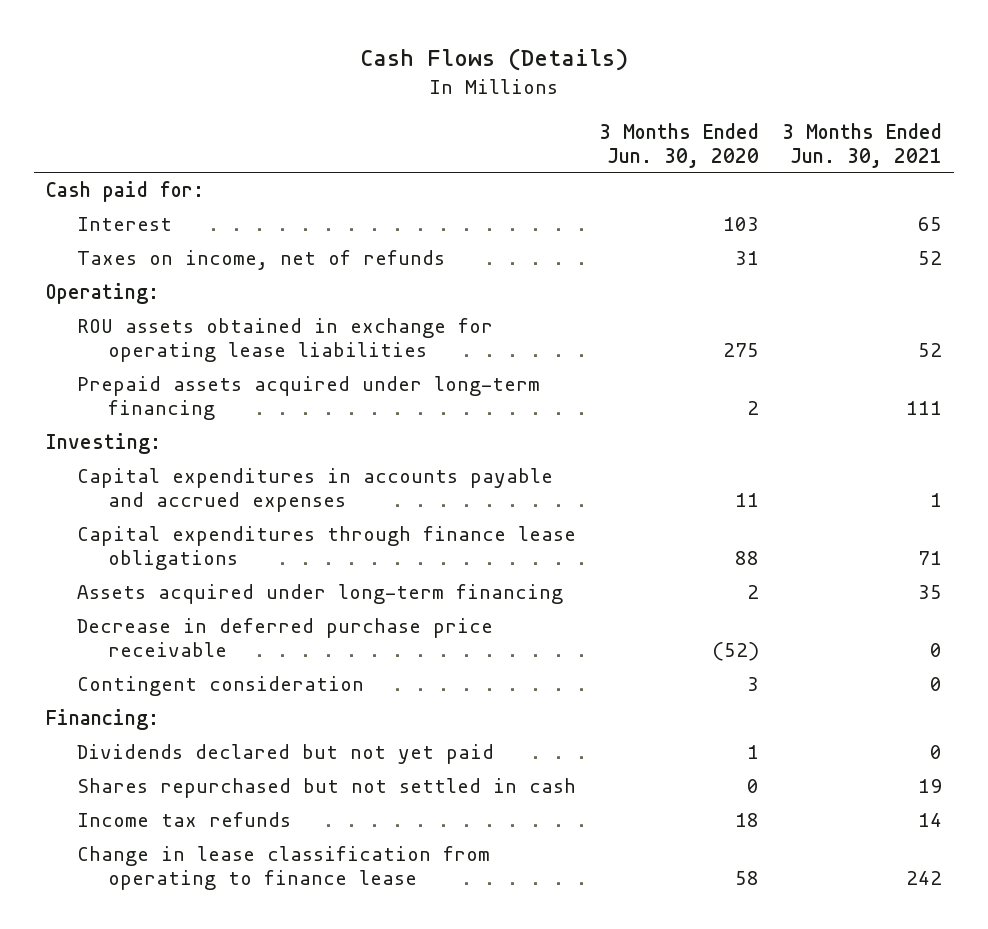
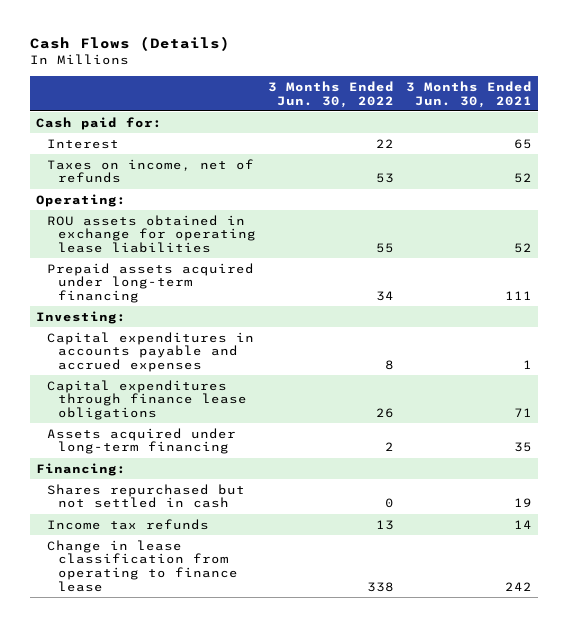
[599,122,760,168] 3 Months Ended Jun. 30, 2020 -> none
none -> [268,80,395,108] 3 Months Ended Jun. 30, 2022
[76,618,493,658] Decrease in deferred purchase price receivable -> none
[76,676,364,697] Contingent consideration -> none
[76,744,494,765] Dividends declared but not yet paid -> none

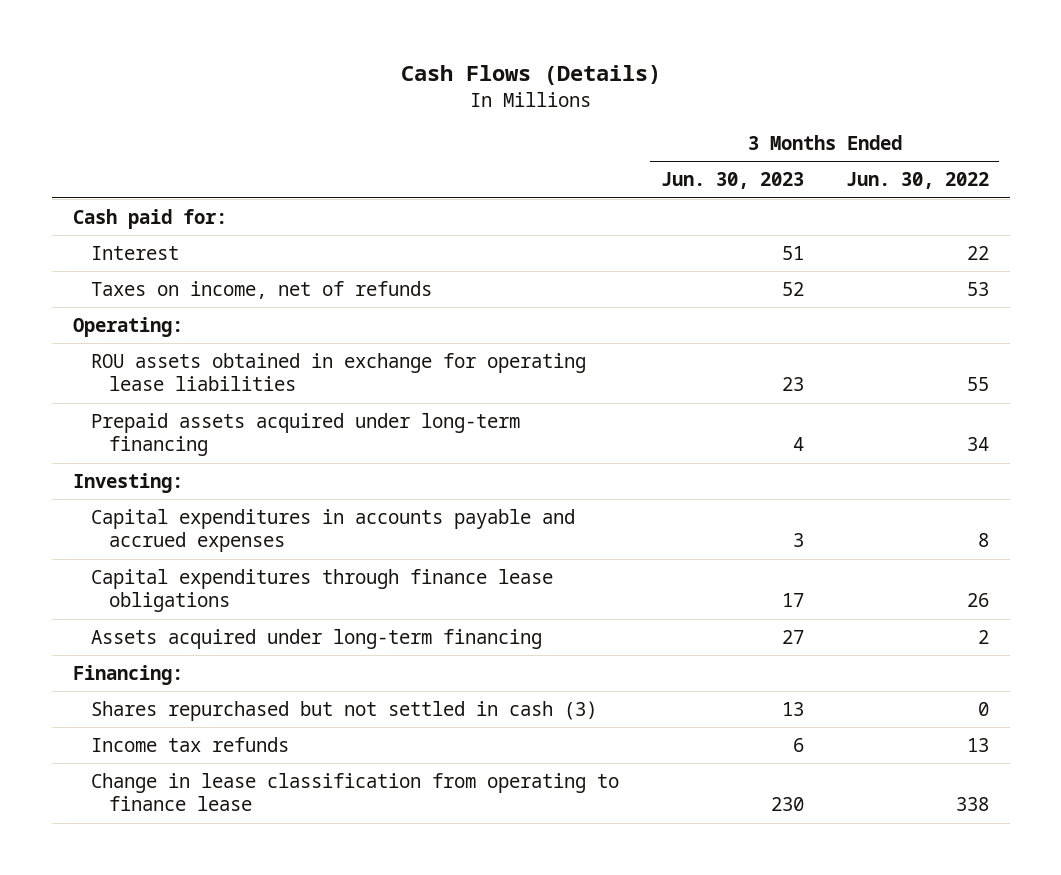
[406,80,533,108] 3 Months Ended Jun. 30, 2021 -> none
none -> [660,172,804,190] Jun. 30, 2023
[46,483,245,509] Shares repurchased but not settled in cash -> [90,700,597,721] Shares repurchased but not settled in cash (3)

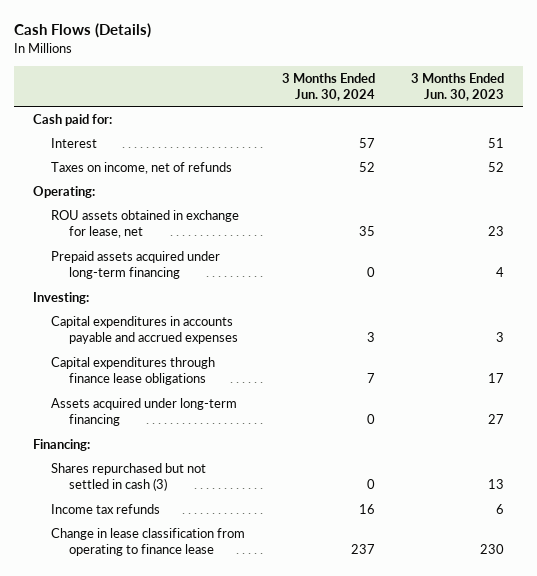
[845,172,989,190] Jun. 30, 2022 -> none
none -> [281,72,375,101] 3 Months Ended Jun. 30, 2024
[90,352,586,392] ROU assets obtained in exchange for operating lease liabilities -> [50,209,239,239] ROU assets obtained in exchange for lease, net

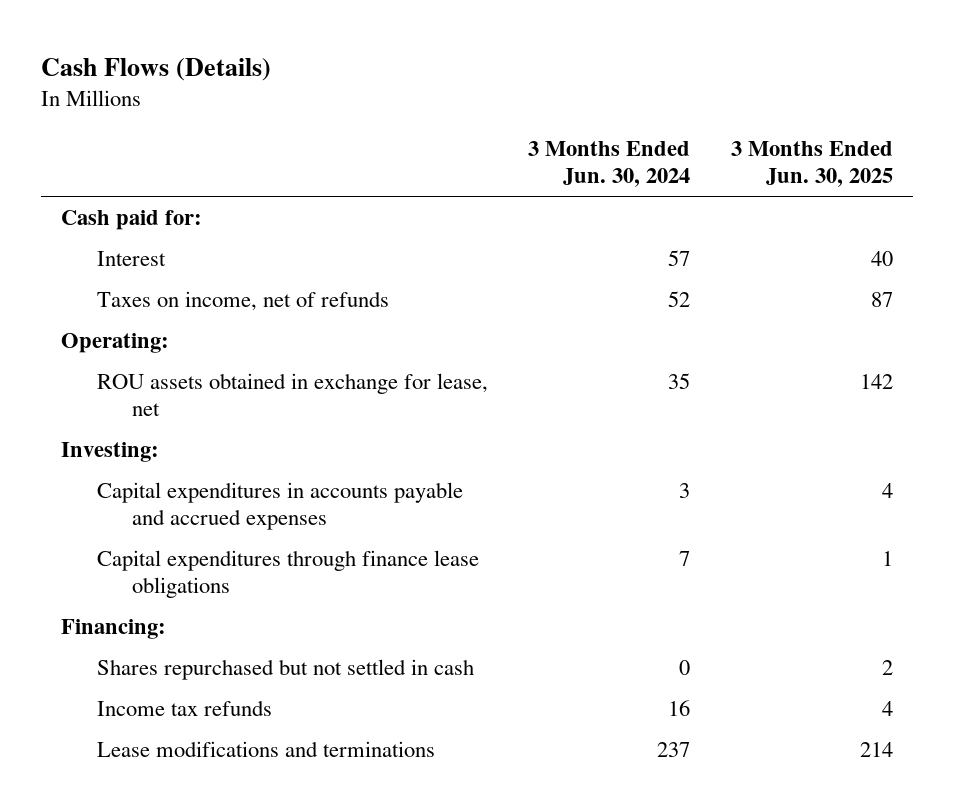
[411,72,505,101] 3 Months Ended Jun. 30, 2023 -> none
none -> [730,141,893,188] 3 Months Ended Jun. 30, 2025
[50,250,220,280] Prepaid assets acquired under long-term financing -> none
[50,397,237,427] Assets acquired under long-term financing -> none
[50,462,206,492] Shares repurchased but not settled in cash (3) -> [96,658,474,680] Shares repurchased but not settled in cash
[50,527,245,557] Change in lease classification from operating to finance lease -> [96,740,435,757] Lease modifications and terminations

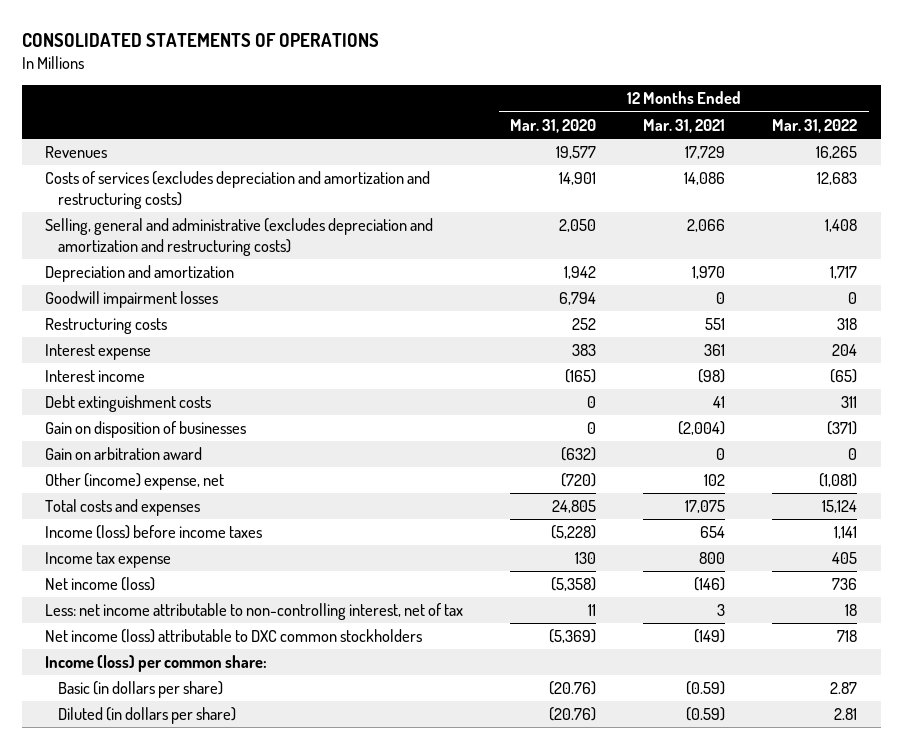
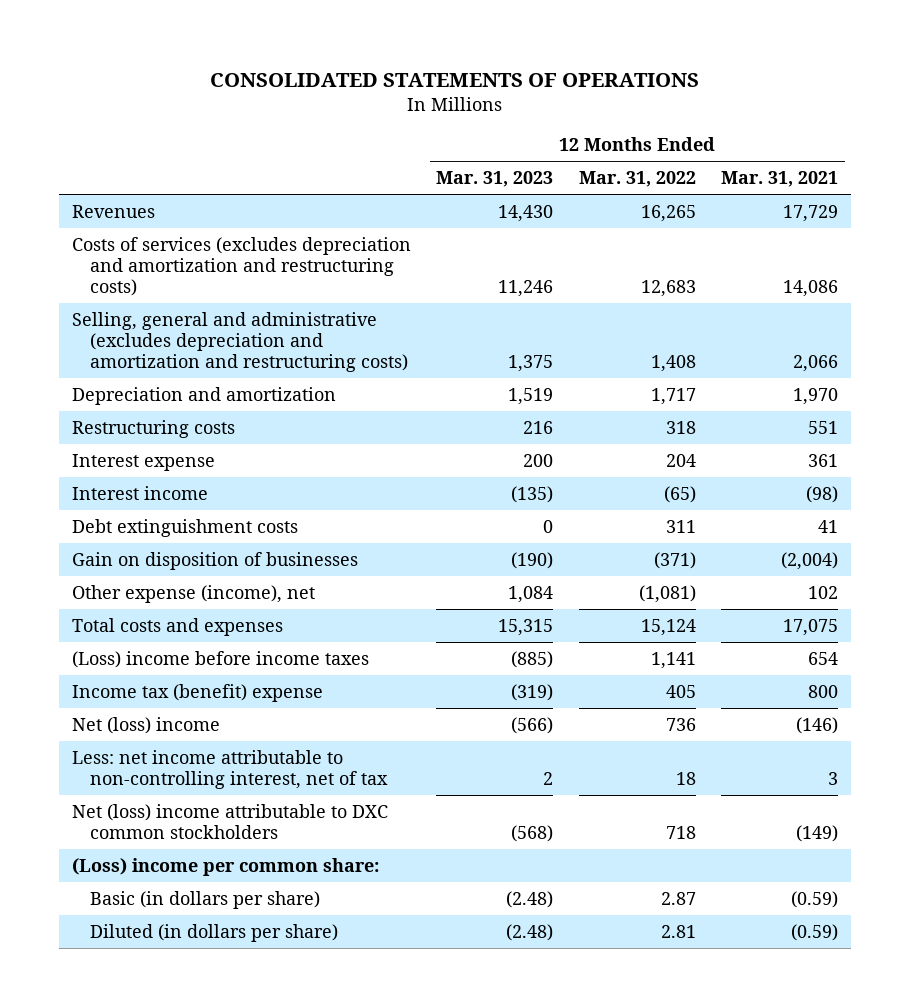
[510,118,597,133] Mar. 31, 2020 -> none
none -> [436,171,554,188] Mar. 31, 2023
[45,291,219,309] Goodwill impairment losses -> none
[45,447,203,461] Gain on arbitration award -> none
[45,473,225,491] Other (income) expense, net -> [71,584,315,603] Other expense (income), net
[45,525,263,540] Income (loss) before income taxes -> [71,650,369,668] (Loss) income before income taxes
[45,552,172,569] Income tax expense -> [71,683,323,702] Income tax (benefit) expense
[45,577,156,592] Net income (loss) -> [71,716,220,734] Net (loss) income
[45,629,423,644] Net income (loss) attributable to DXC common stockholders -> [71,803,388,840] Net (loss) income attributable to DXC common stockholders
[45,655,268,673] Income (loss) per common share: -> [71,857,379,876] (Loss) income per common share:

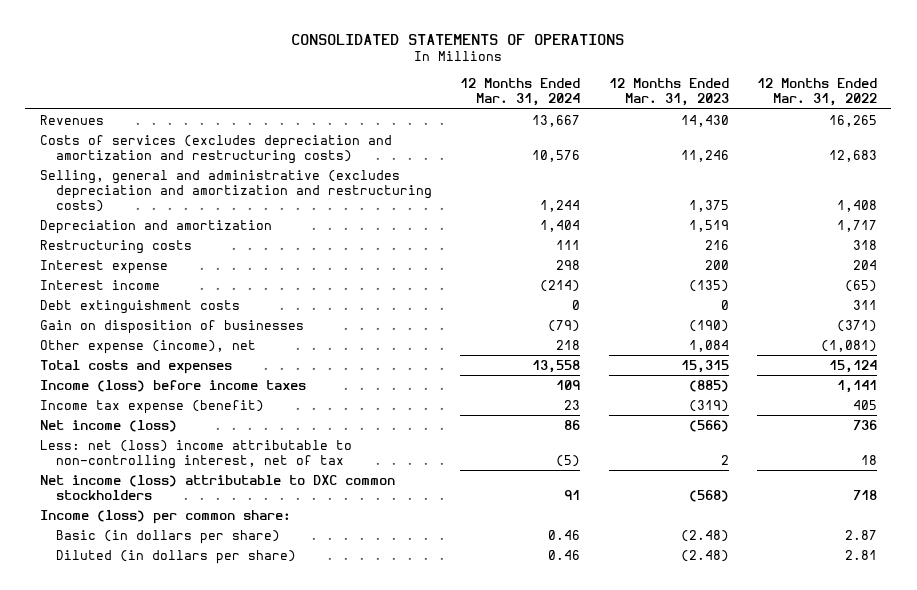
[721,171,839,188] Mar. 31, 2021 -> none
none -> [460,78,581,107] 12 Months Ended Mar. 31, 2024
[71,650,369,668] (Loss) income before income taxes -> [39,379,306,392] Income (loss) before income taxes
[71,683,323,702] Income tax (benefit) expense -> [39,399,264,414] Income tax expense (benefit)
[71,716,220,734] Net (loss) income -> [39,419,177,432] Net income (loss)
[71,749,388,790] Less: net income attributable to non-controlling interest, net of tax -> [39,439,352,469] Less: net (loss) income attributable to non-controlling interest, net of tax
[71,803,388,840] Net (loss) income attributable to DXC common stockholders -> [39,474,395,500] Net income (loss) attributable to DXC common stockholders
[71,857,379,876] (Loss) income per common share: -> [39,509,291,524] Income (loss) per common share:

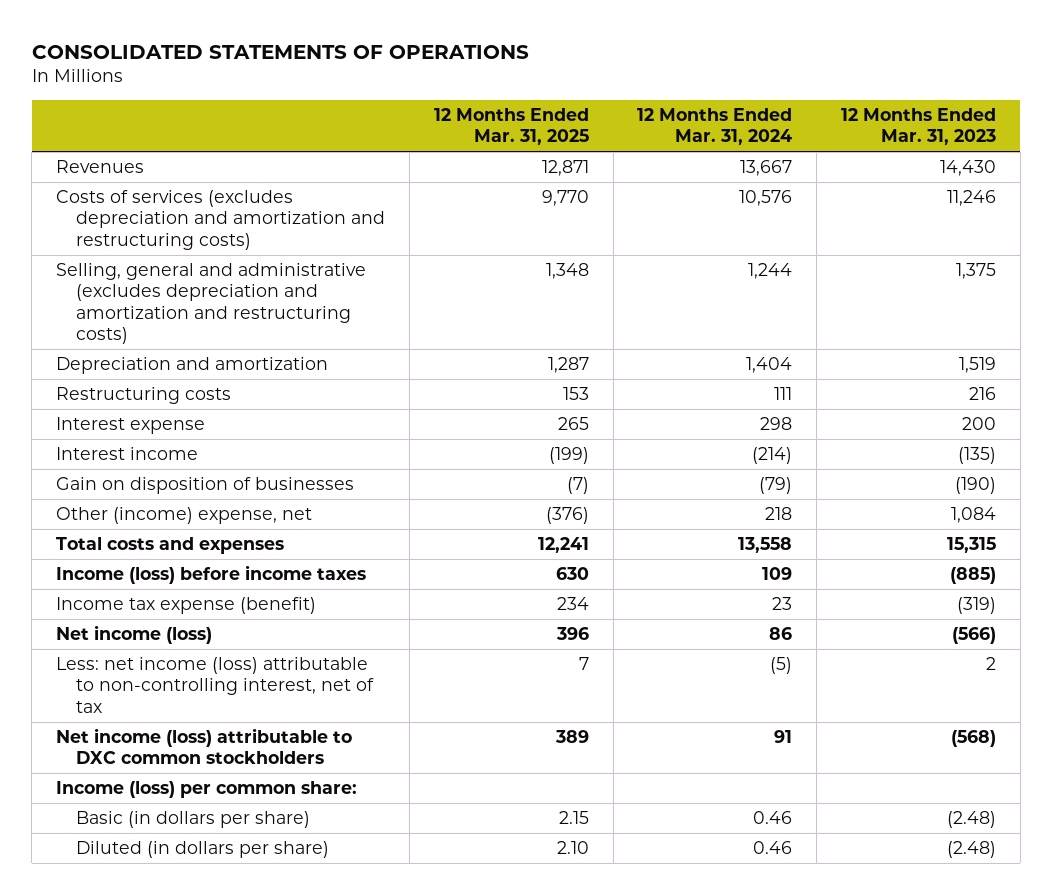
[756,78,877,107] 12 Months Ended Mar. 31, 2022 -> none
none -> [433,107,589,146] 12 Months Ended Mar. 31, 2025
[39,299,240,314] Debt extinguishment costs -> none
[39,339,256,354] Other expense (income), net -> [56,507,313,525] Other (income) expense, net
[39,439,352,469] Less: net (loss) income attributable to non-controlling interest, net of tax -> [56,657,375,713] Less: net income (loss) attributable to non-controlling interest, net of tax

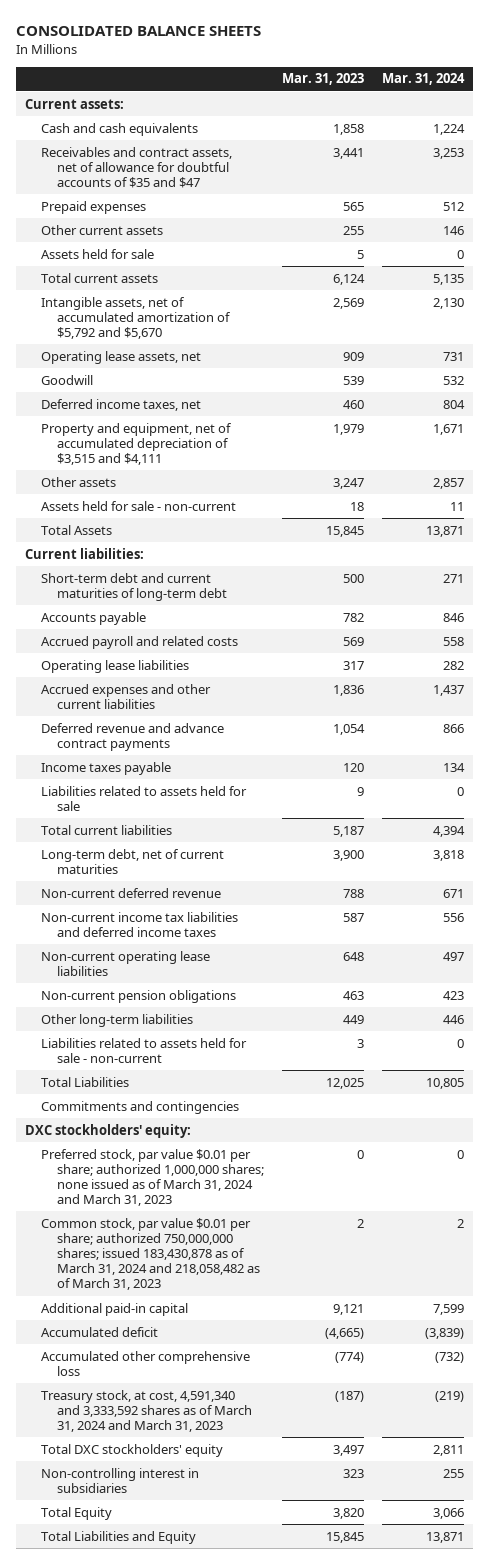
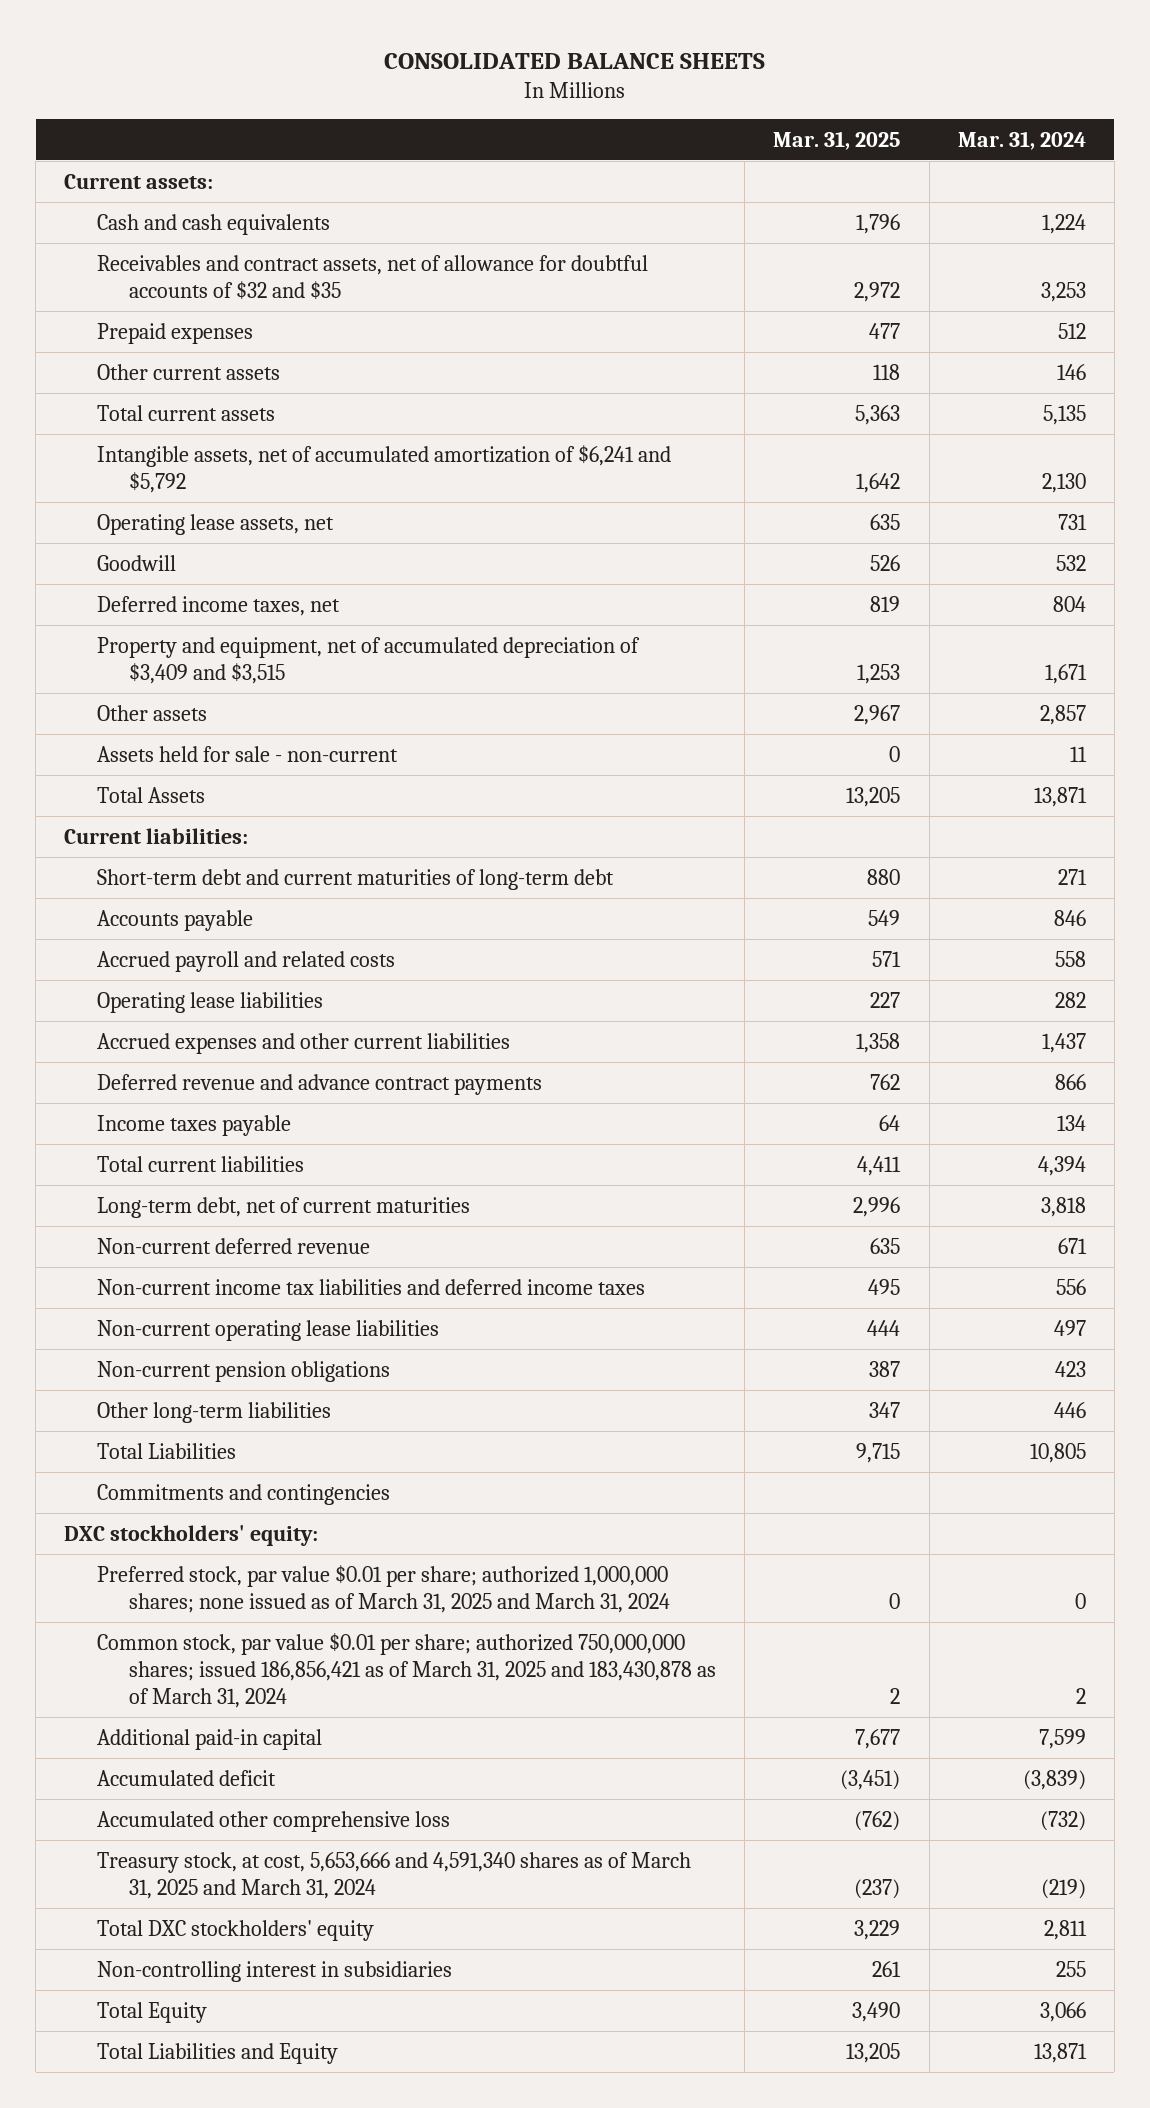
[281,73,364,86] Mar. 31, 2023 -> none
none -> [773,130,901,150] Mar. 31, 2025
[40,146,232,188] Receivables and contract assets, net of allowance for doubtful accounts of $35 and $47 -> [96,254,648,300] Receivables and contract assets, net of allowance for doubtful accounts of $32 and $35
[40,248,154,259] Assets held for sale -> none
[40,296,231,339] Intangible assets, net of accumulated amortization of $5,792 and $5,670 -> [96,444,671,493] Intangible assets, net of accumulated amortization of $6,241 and $5,792
[40,422,232,465] Property and equipment, net of accumulated depreciation of $3,515 and $4,111 -> [96,636,640,684] Property and equipment, net of accumulated depreciation of $3,409 and $3,515
[40,785,247,811] Liabilities related to assets held for sale -> none
[40,1037,247,1063] Liabilities related to assets held for sale - non-current -> none
[40,1148,264,1207] Preferred stock, par value $0.01 per share; authorized 1,000,000 shares; none issued as of March 31, 2024 and March 31, 2023 -> [96,1564,671,1613] Preferred stock, par value $0.01 per share; authorized 1,000,000 shares; none issued as of March 31, 2025 and March 31, 2024
[40,1217,260,1291] Common stock, par value $0.01 per share; authorized 750,000,000 shares; issued 183,430,878 as of March 31, 2024 and 218,058,482 as of March 31, 2023 -> [96,1632,717,1709] Common stock, par value $0.01 per share; authorized 750,000,000 shares; issued 186,856,421 as of March 31, 2025 and 183,430,878 as of March 31, 2024
[40,1389,252,1432] Treasury stock, at cost, 4,591,340 and 3,333,592 shares as of March 31, 2024 and March 31, 2023 -> [96,1851,691,1899] Treasury stock, at cost, 5,653,666 and 4,591,340 shares as of March 31, 2025 and March 31, 2024

